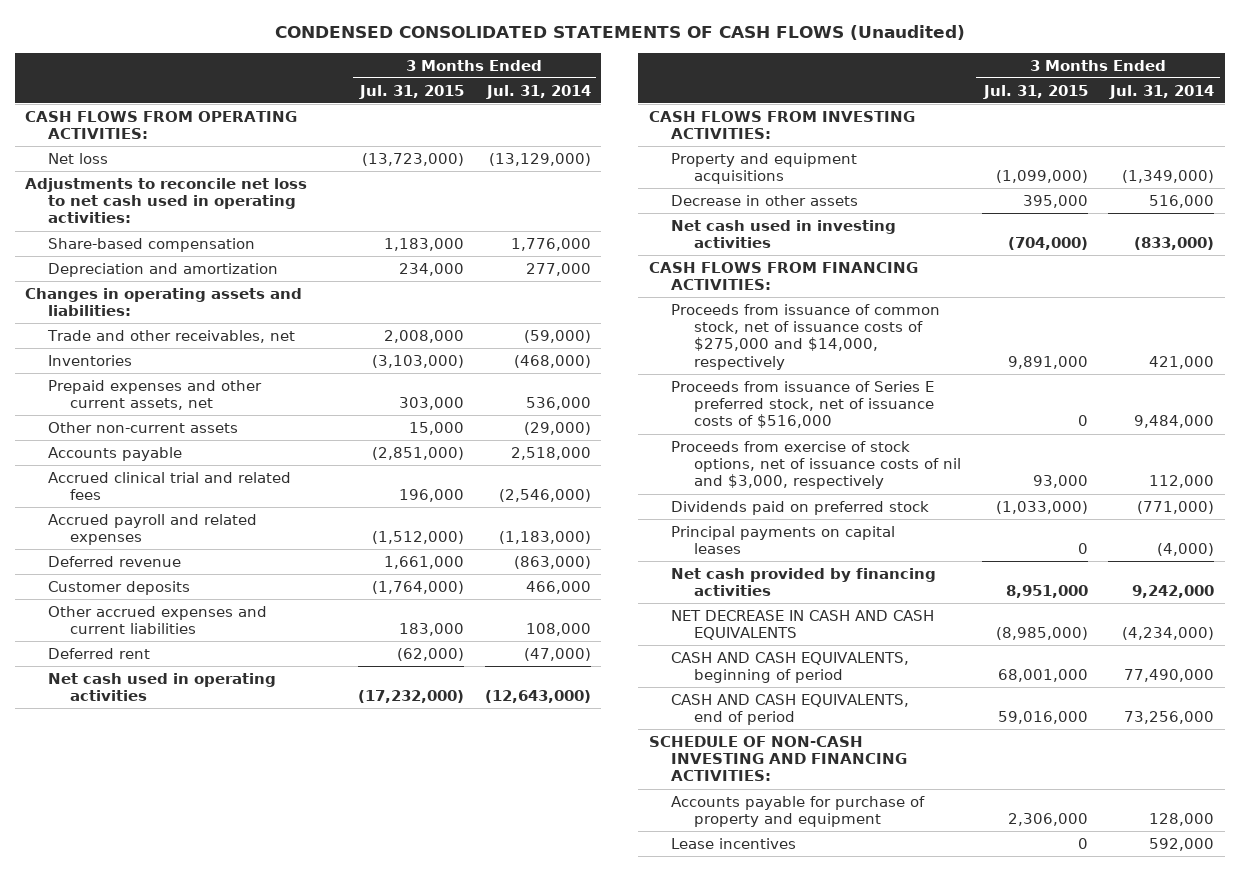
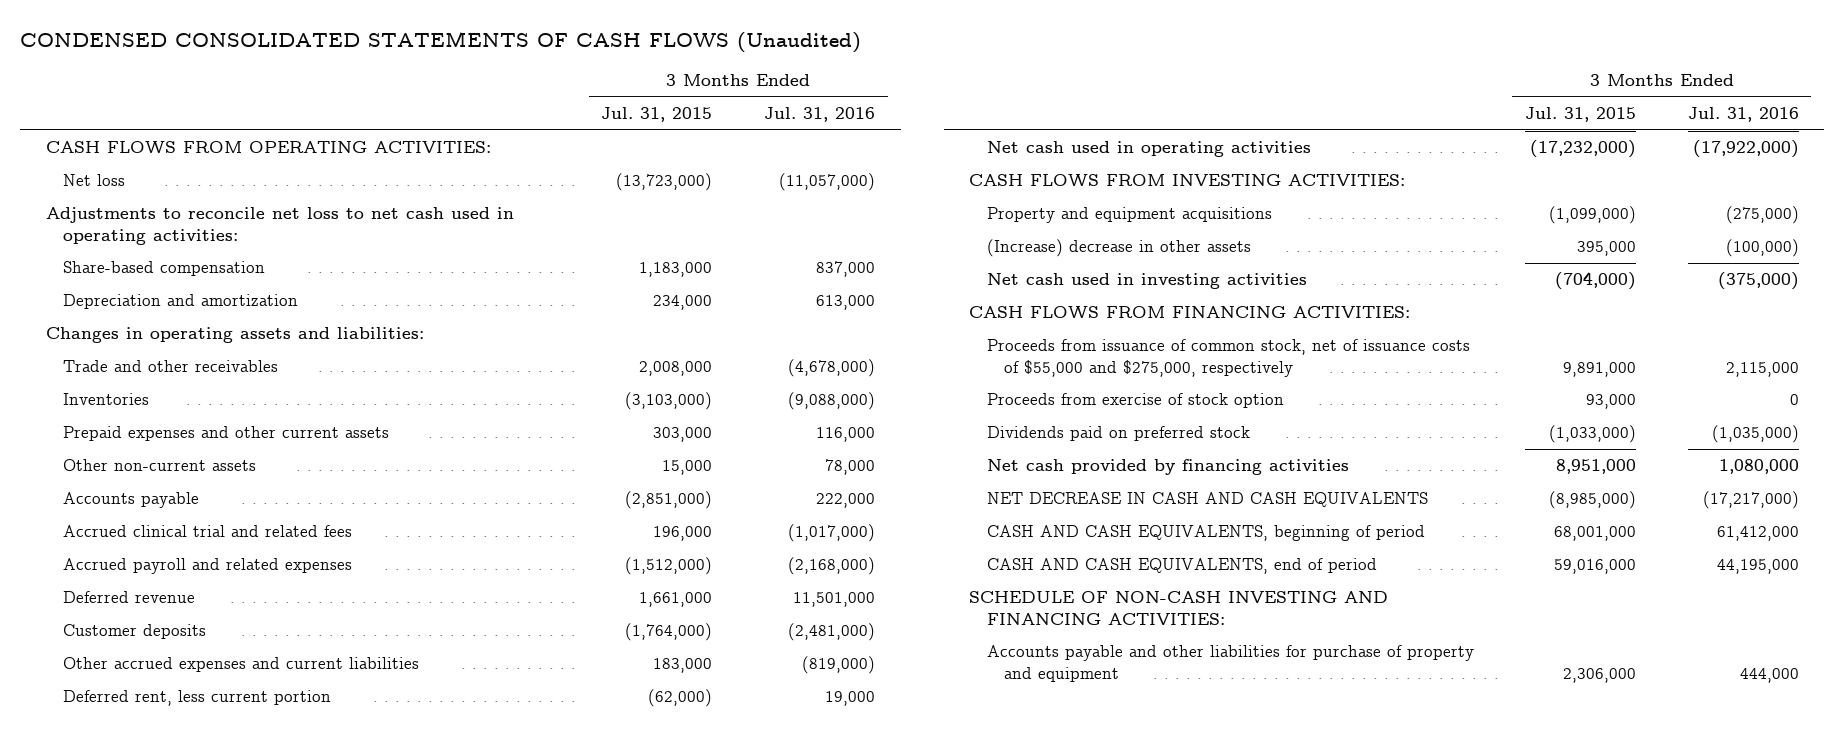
[485,84,591,99] Jul. 31, 2014 -> none
none -> [763,107,875,123] Jul. 31, 2016
[46,329,295,343] Trade and other receivables, net -> [63,360,279,373] Trade and other receivables
[47,379,262,411] Prepaid expenses and other current assets, net -> [63,426,390,442] Prepaid expenses and other current assets
[47,647,150,659] Deferred rent -> none
none -> [63,690,332,707] Deferred rent, less current portion
[671,194,859,206] Decrease in other assets -> [986,239,1251,258] (Increase) decrease in other assets
[671,380,935,429] Proceeds from issuance of Series E preferred stock, net of issuance costs of $516,000 -> none
[671,303,941,370] Proceeds from issuance of common stock, net of issuance costs of $275,000 and $14,000, respectively -> [986,339,1470,377] Proceeds from issuance of common stock, net of issuance costs of $55,000 and $275,000, respectively
[671,440,961,490] Proceeds from exercise of stock options, net of issuance costs of nil and $3,000, respectively -> [986,393,1284,409] Proceeds from exercise of stock option
[671,525,896,555] Principal payments on capital leases -> none
[671,837,797,849] Lease incentives -> none
[671,795,926,828] Accounts payable for purchase of property and equipment -> [986,645,1474,682] Accounts payable and other liabilities for purchase of property and equipment

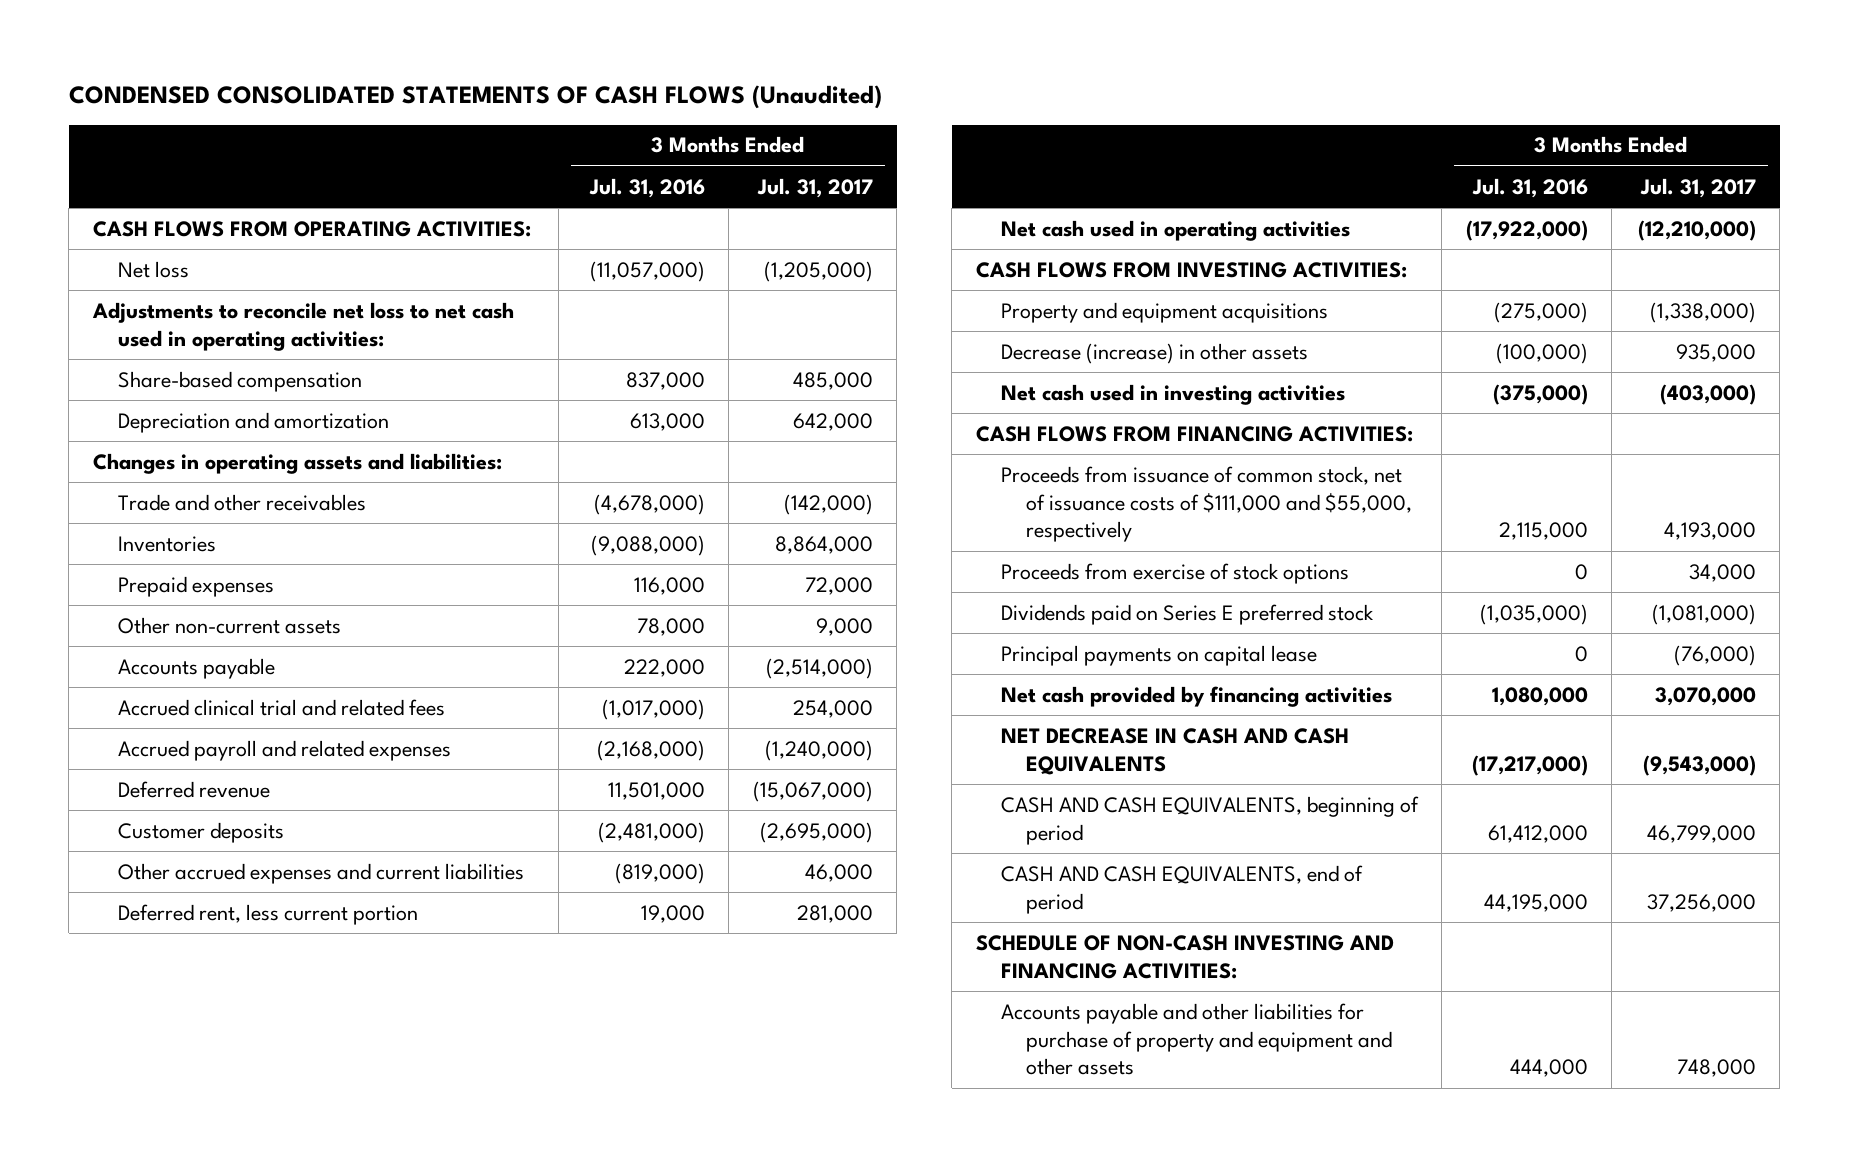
[601,107,713,123] Jul. 31, 2015 -> none
none -> [756,177,873,198] Jul. 31, 2017
[63,426,390,442] Prepaid expenses and other current assets -> [117,575,274,597] Prepaid expenses
[986,239,1251,258] (Increase) decrease in other assets -> [1000,342,1308,364] Decrease (increase) in other assets
[986,339,1470,377] Proceeds from issuance of common stock, net of issuance costs of $55,000 and $275,000, respectively -> [1000,465,1412,543] Proceeds from issuance of common stock, net of issuance costs of $111,000 and $55,000, respectively
[986,393,1284,409] Proceeds from exercise of stock option -> [1000,562,1349,584] Proceeds from exercise of stock options
[986,426,1250,442] Dividends paid on preferred stock -> [1000,603,1374,625] Dividends paid on Series E preferred stock
none -> [1000,644,1317,666] Principal payments on capital lease
[986,645,1474,682] Accounts payable and other liabilities for purchase of property and equipment -> [1000,1002,1392,1076] Accounts payable and other liabilities for purchase of property and equipment and other assets

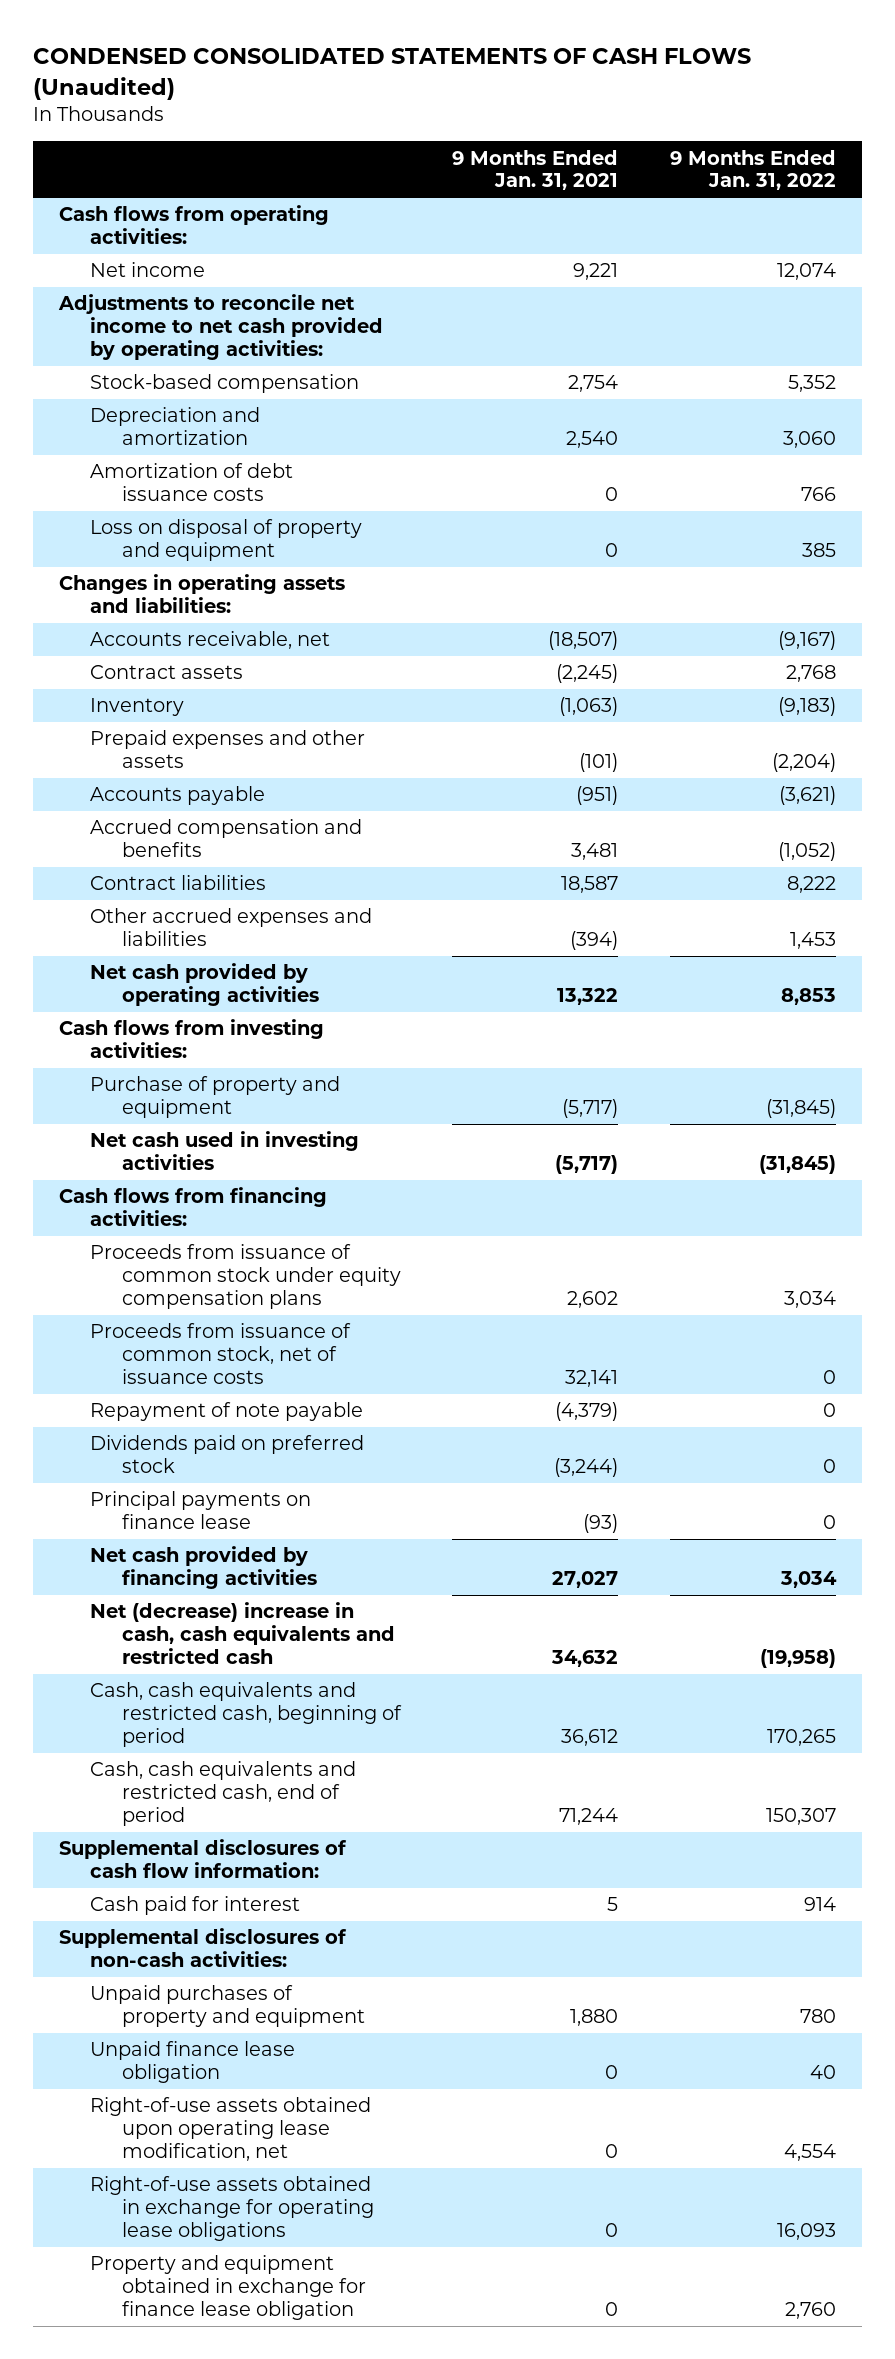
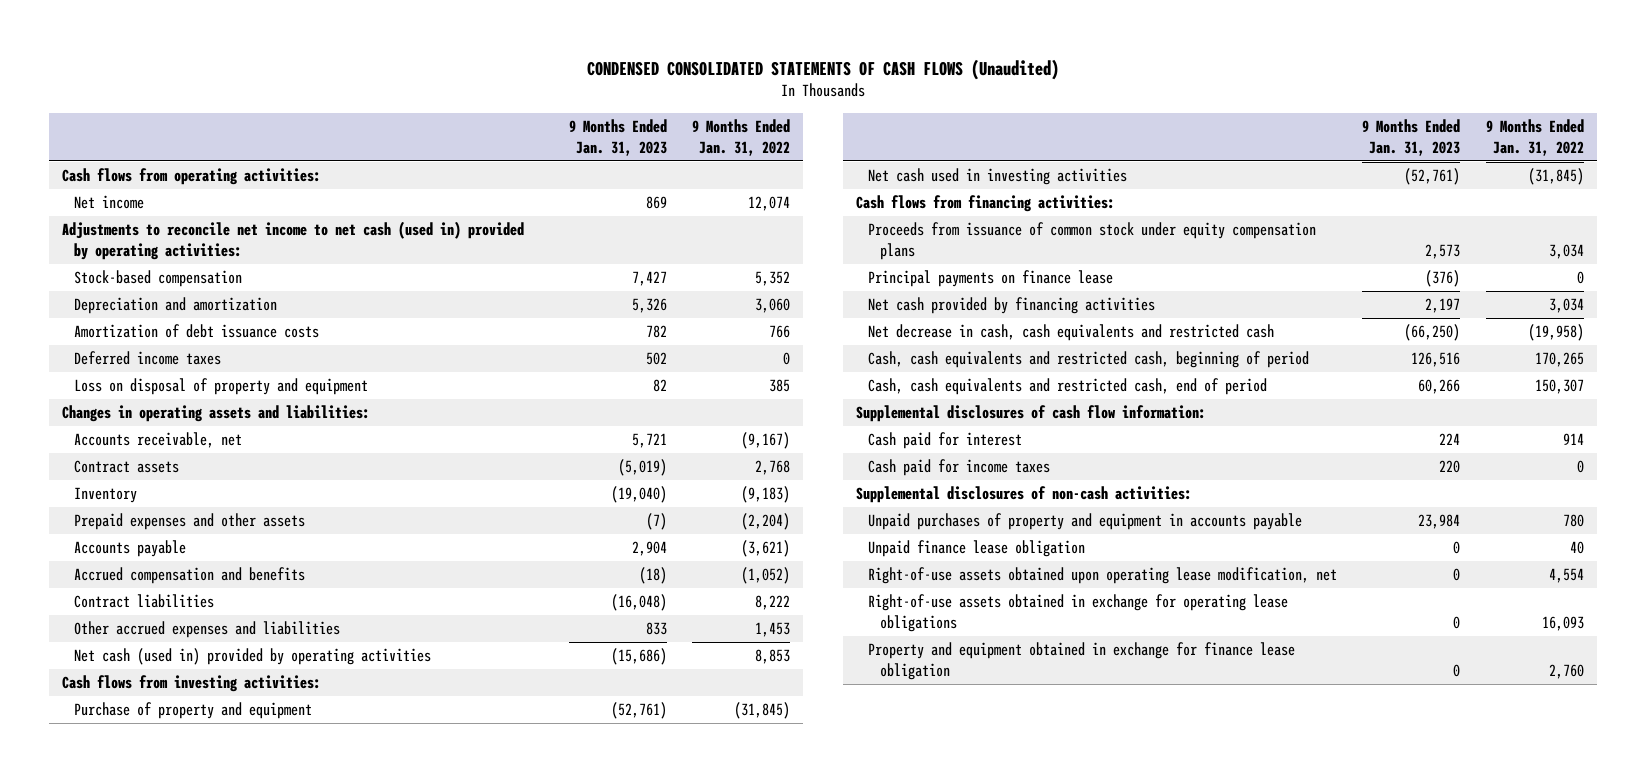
[452,149,619,191] 9 Months Ended Jan. 31, 2021 -> none
none -> [568,119,667,156] 9 Months Ended Jan. 31, 2023
[58,294,384,361] Adjustments to reconcile net income to net cash provided by operating activities: -> [62,221,525,261] Adjustments to reconcile net income to net cash (used in) provided by operating activities:
none -> [74,351,222,366] Deferred income taxes
[90,963,319,1007] Net cash provided by operating activities -> [74,648,432,666] Net cash (used in) provided by operating activities
[90,1323,352,1385] Proceeds from issuance of common stock, net of issuance costs -> none
[90,1402,364,1422] Repayment of note payable -> none
[90,1435,365,1474] Dividends paid on preferred stock -> none
[90,1602,395,1665] Net (decrease) increase in cash, cash equivalents and restricted cash -> [867,324,1274,342] Net decrease in cash, cash equivalents and restricted cash
none -> [867,459,1050,477] Cash paid for income taxes
[90,1985,365,2028] Unpaid purchases of property and equipment -> [867,513,1302,531] Unpaid purchases of property and equipment in accounts payable

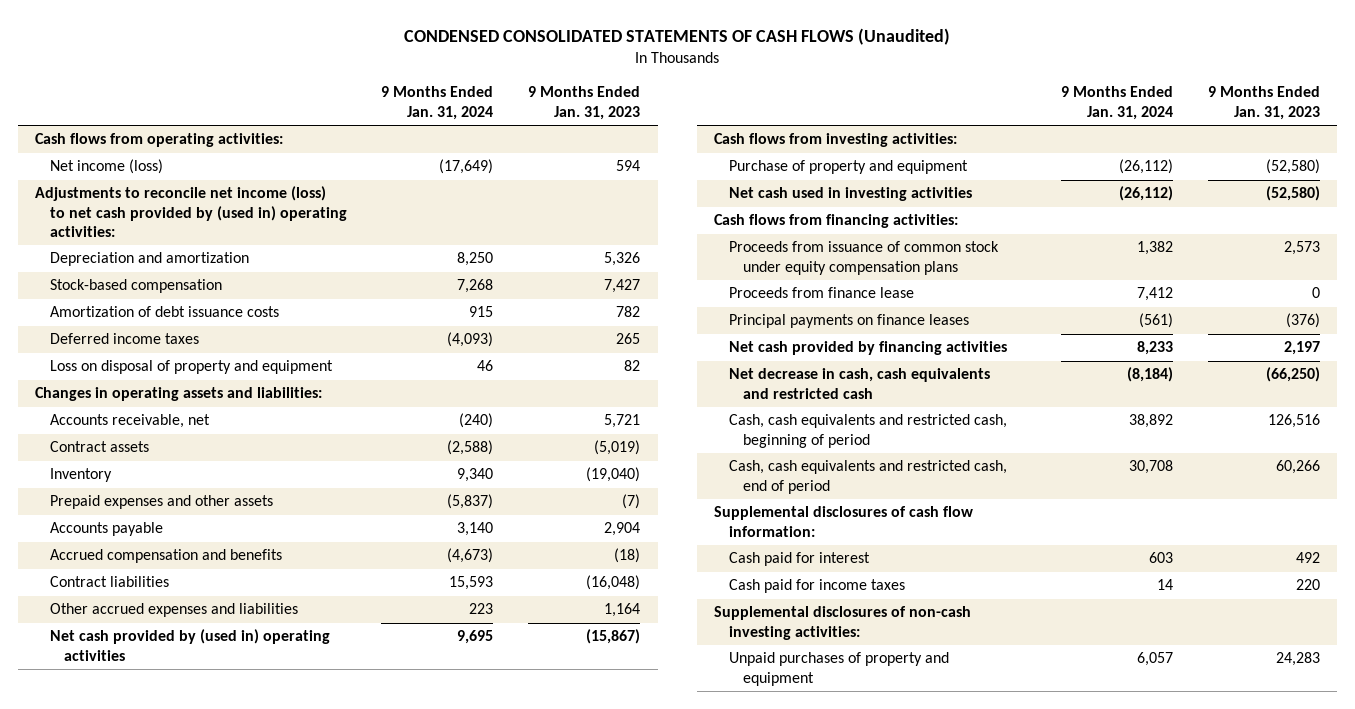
[692,119,791,156] 9 Months Ended Jan. 31, 2022 -> none
none -> [381,86,494,120] 9 Months Ended Jan. 31, 2024
[74,195,145,210] Net income -> [49,159,163,175] Net income (loss)
[645,196,667,210] 869 -> [616,160,641,172] 594
[62,221,525,261] Adjustments to reconcile net income to net cash (used in) provided by operating activities: -> [35,186,347,238] Adjustments to reconcile net income (loss) to net cash provided by (used in) operating activities:
[74,270,243,288] Stock-based compensation -> [49,279,222,294] Stock-based compensation
[645,352,667,366] 502 -> [616,333,641,345] 265
[645,622,667,636] 833 -> [604,603,641,618] 1,164
[74,648,432,666] Net cash (used in) provided by operating activities -> [49,629,330,661] Net cash provided by (used in) operating activities
[610,648,667,666] (15,686) -> [586,629,641,645] (15,867)
[610,702,667,720] (52,761) -> [1265,159,1320,175] (52,580)
[1404,168,1461,186] (52,761) -> [1265,186,1320,202] (52,580)
none -> [728,287,914,299] Proceeds from finance lease
[867,270,1113,288] Principal payments on finance lease -> [728,314,969,329] Principal payments on finance leases
[1439,433,1461,446] 224 -> [1295,552,1320,564] 492
[867,540,1085,558] Unpaid finance lease obligation -> none
[867,567,1337,585] Right-of-use assets obtained upon operating lease modification, net -> none
[867,594,1288,633] Right-of-use assets obtained in exchange for operating lease obligations -> none
[867,642,1295,681] Property and equipment obtained in exchange for finance lease obligation -> none
[856,486,1193,504] Supplemental disclosures of non-cash activities: -> [714,606,972,640] Supplemental disclosures of non-cash investing activities:
[867,513,1302,531] Unpaid purchases of property and equipment in accounts payable -> [728,652,949,686] Unpaid purchases of property and equipment
[1418,514,1461,530] 23,984 -> [1275,652,1320,667] 24,283

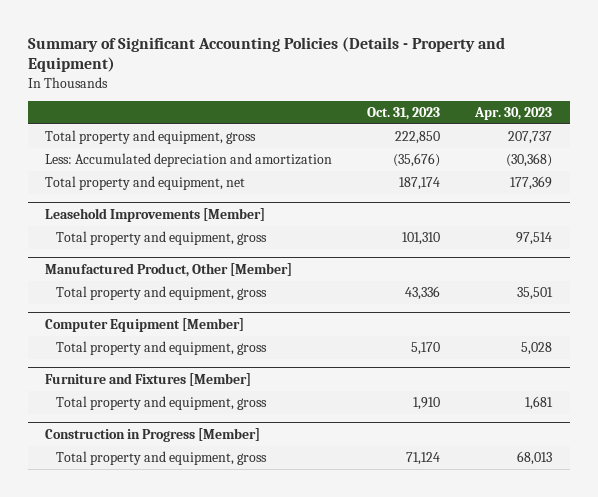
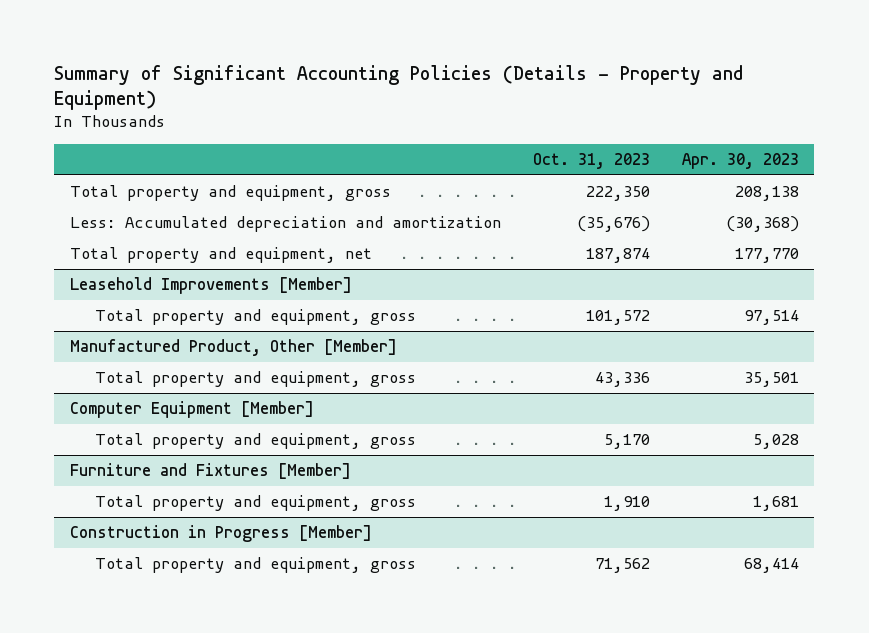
[395,131,441,145] 222,850 -> [585,186,650,202] 222,350
[508,131,553,145] 207,737 -> [734,186,799,202] 208,138
[399,177,441,191] 187,174 -> [585,248,650,264] 187,874
[510,176,553,191] 177,369 -> [734,248,799,264] 177,770
[402,232,441,246] 101,310 -> [585,310,650,326] 101,572
[406,452,441,466] 71,124 -> [594,558,650,574] 71,562
[517,451,553,466] 68,013 -> [743,558,799,574] 68,414

